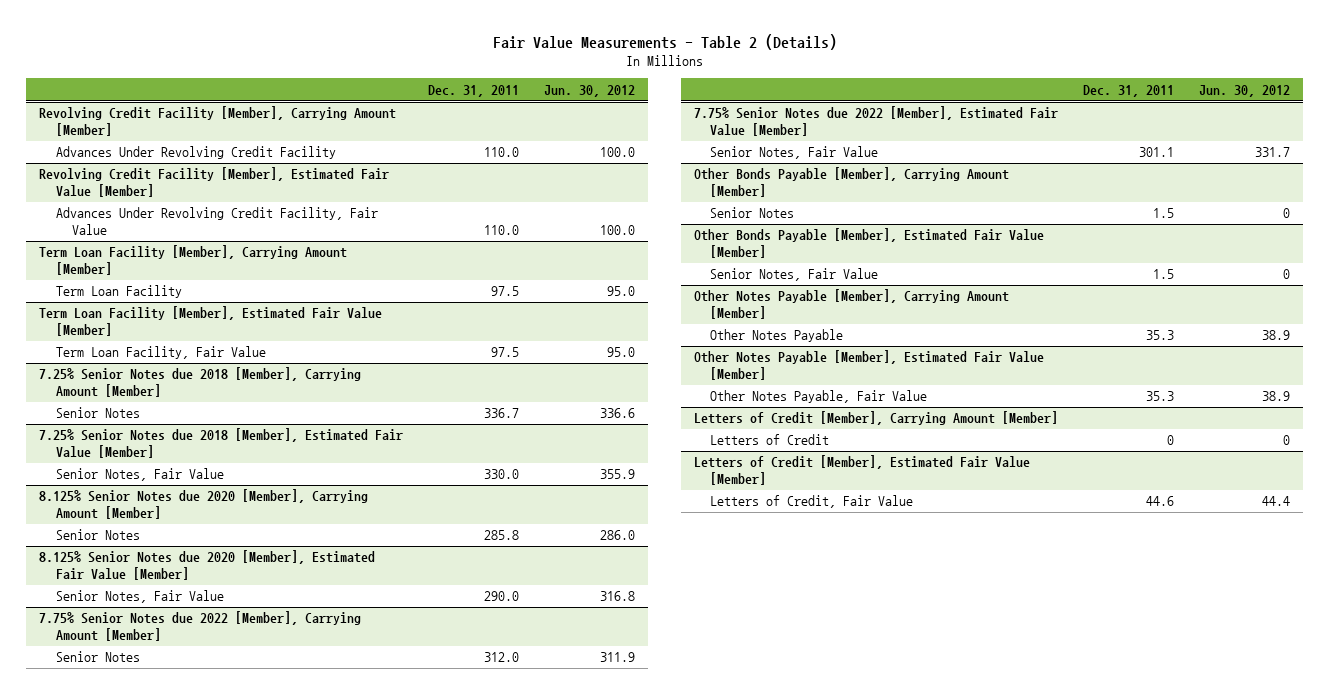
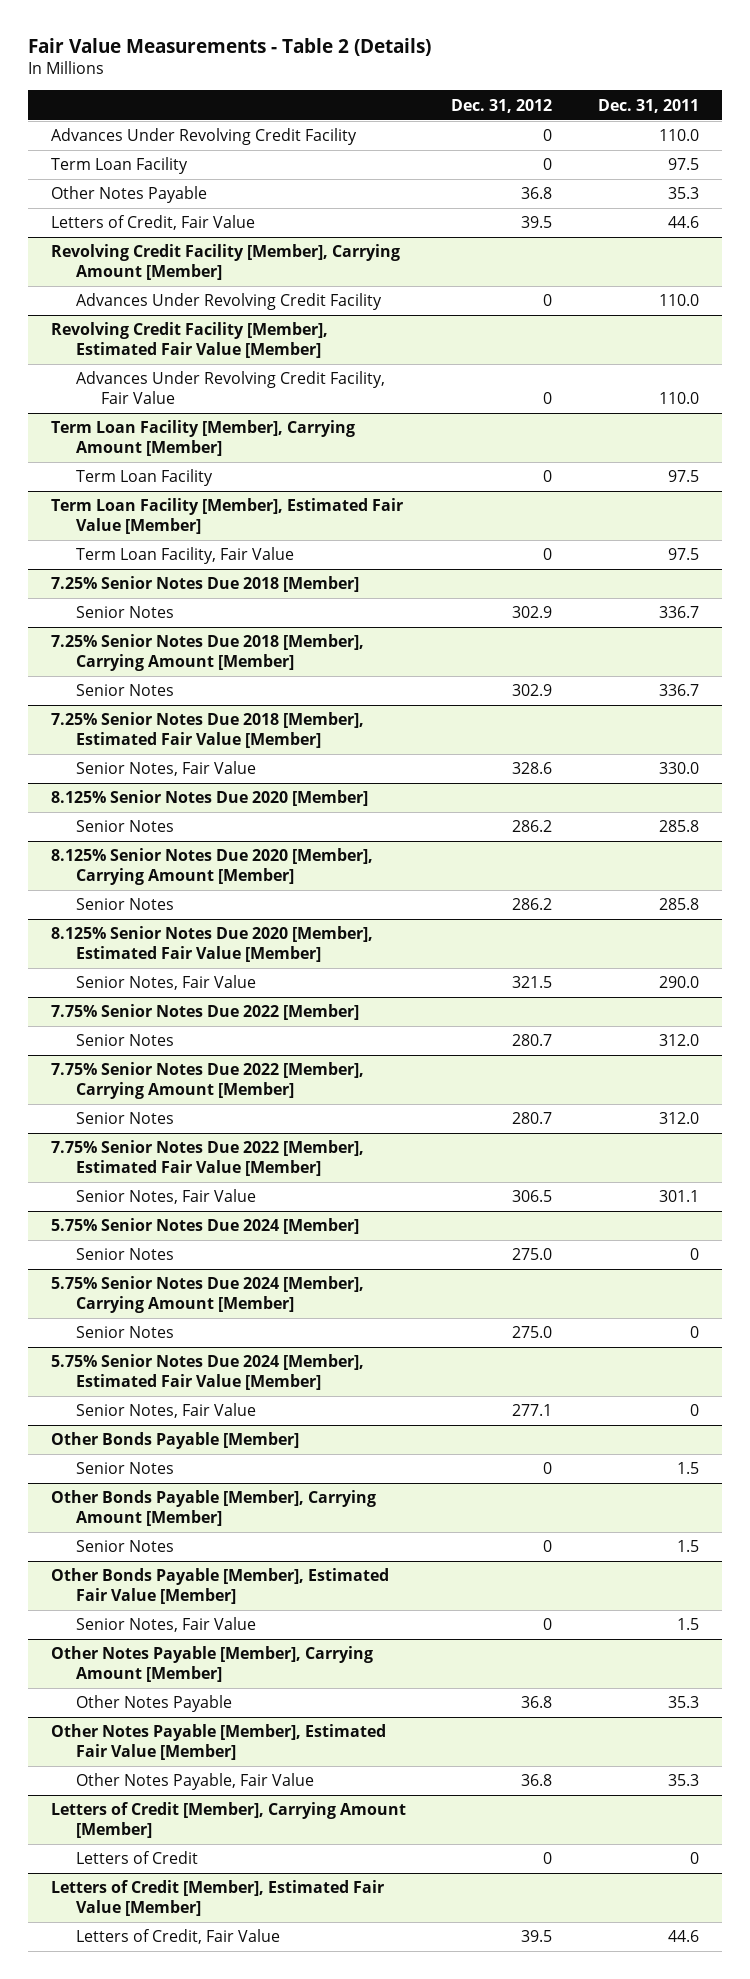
[544,84,636,97] Jun. 30, 2012 -> none
none -> [451,98,553,113] Dec. 31, 2012
none -> [50,128,357,146] Advances Under Revolving Credit Facility
none -> [50,157,188,175] Term Loan Facility
none -> [50,186,207,204] Other Notes Payable
none -> [50,215,255,231] Letters of Credit, Fair Value
[38,367,361,398] 7.25% Senior Notes due 2018 [Member], Carrying Amount [Member] -> [50,576,359,593] 7.25% Senior Notes Due 2018 [Member]
none -> [50,634,364,671] 7.25% Senior Notes Due 2018 [Member], Carrying Amount [Member]
none -> [75,684,174,697] Senior Notes
[38,428,403,459] 7.25% Senior Notes due 2018 [Member], Estimated Fair Value [Member] -> [50,712,364,748] 7.25% Senior Notes Due 2018 [Member], Estimated Fair Value [Member]
[38,489,368,520] 8.125% Senior Notes due 2020 [Member], Carrying Amount [Member] -> [50,790,368,807] 8.125% Senior Notes Due 2020 [Member]
none -> [50,848,373,885] 8.125% Senior Notes Due 2020 [Member], Carrying Amount [Member]
none -> [75,898,174,911] Senior Notes
[38,550,375,581] 8.125% Senior Notes due 2020 [Member], Estimated Fair Value [Member] -> [50,926,373,962] 8.125% Senior Notes Due 2020 [Member], Estimated Fair Value [Member]
[38,611,361,642] 7.75% Senior Notes due 2022 [Member], Carrying Amount [Member] -> [50,1004,359,1021] 7.75% Senior Notes Due 2022 [Member]
none -> [50,1062,364,1099] 7.75% Senior Notes Due 2022 [Member], Carrying Amount [Member]
none -> [75,1112,174,1125] Senior Notes
[693,106,1058,137] 7.75% Senior Notes due 2022 [Member], Estimated Fair Value [Member] -> [50,1140,364,1176] 7.75% Senior Notes Due 2022 [Member], Estimated Fair Value [Member]
none -> [50,1218,359,1235] 5.75% Senior Notes Due 2024 [Member]
none -> [75,1248,174,1261] Senior Notes
none -> [50,1276,364,1313] 5.75% Senior Notes Due 2024 [Member], Carrying Amount [Member]
none -> [75,1326,174,1339] Senior Notes
none -> [50,1354,364,1390] 5.75% Senior Notes Due 2024 [Member], Estimated Fair Value [Member]
none -> [75,1403,256,1419] Senior Notes, Fair Value
none -> [50,1432,299,1450] Other Bonds Payable [Member]
none -> [75,1462,174,1475] Senior Notes

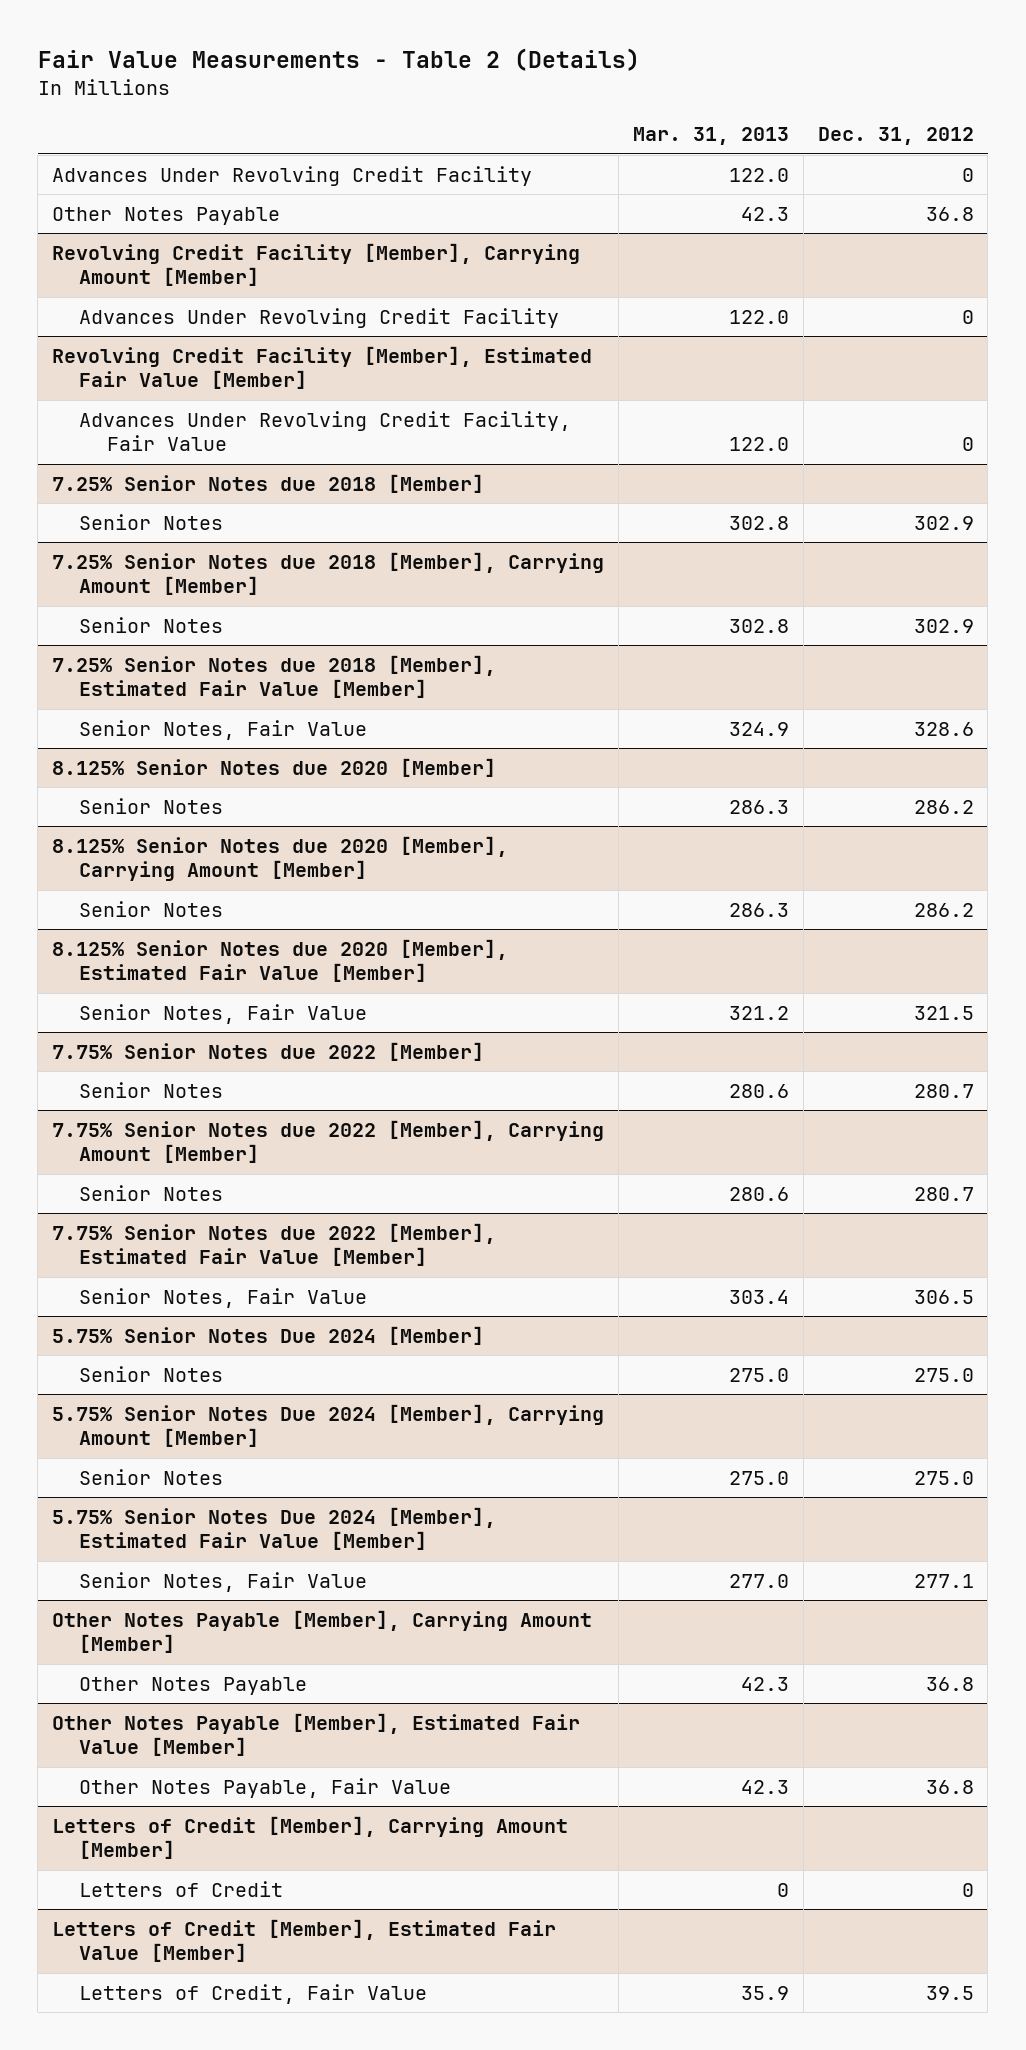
[598,98,700,113] Dec. 31, 2011 -> none
none -> [632,127,789,146] Mar. 31, 2013
[50,157,188,175] Term Loan Facility -> none
[50,215,255,231] Letters of Credit, Fair Value -> none
[50,420,355,456] Term Loan Facility [Member], Carrying Amount [Member] -> none
[75,469,213,487] Term Loan Facility -> none
[50,498,403,534] Term Loan Facility [Member], Estimated Fair Value [Member] -> none
[75,547,294,565] Term Loan Facility, Fair Value -> none
[50,576,359,593] 7.25% Senior Notes Due 2018 [Member] -> [52,473,485,493] 7.25% Senior Notes due 2018 [Member]
[50,634,364,671] 7.25% Senior Notes Due 2018 [Member], Carrying Amount [Member] -> [52,551,605,596] 7.25% Senior Notes due 2018 [Member], Carrying Amount [Member]
[50,712,364,748] 7.25% Senior Notes Due 2018 [Member], Estimated Fair Value [Member] -> [52,654,497,699] 7.25% Senior Notes due 2018 [Member], Estimated Fair Value [Member]
[50,790,368,807] 8.125% Senior Notes Due 2020 [Member] -> [52,757,497,777] 8.125% Senior Notes due 2020 [Member]
[50,848,373,885] 8.125% Senior Notes Due 2020 [Member], Carrying Amount [Member] -> [52,835,509,882] 8.125% Senior Notes due 2020 [Member], Carrying Amount [Member]
[50,926,373,962] 8.125% Senior Notes Due 2020 [Member], Estimated Fair Value [Member] -> [52,938,509,983] 8.125% Senior Notes due 2020 [Member], Estimated Fair Value [Member]
[50,1004,359,1021] 7.75% Senior Notes Due 2022 [Member] -> [52,1041,485,1061] 7.75% Senior Notes due 2022 [Member]
[50,1062,364,1099] 7.75% Senior Notes Due 2022 [Member], Carrying Amount [Member] -> [52,1119,605,1164] 7.75% Senior Notes due 2022 [Member], Carrying Amount [Member]
[50,1140,364,1176] 7.75% Senior Notes Due 2022 [Member], Estimated Fair Value [Member] -> [52,1222,497,1267] 7.75% Senior Notes due 2022 [Member], Estimated Fair Value [Member]
[50,1432,299,1450] Other Bonds Payable [Member] -> none
[75,1462,174,1475] Senior Notes -> none
[50,1490,376,1526] Other Bonds Payable [Member], Carrying Amount [Member] -> none
[75,1540,174,1553] Senior Notes -> none
[50,1568,389,1604] Other Bonds Payable [Member], Estimated Fair Value [Member] -> none
[75,1617,256,1633] Senior Notes, Fair Value -> none

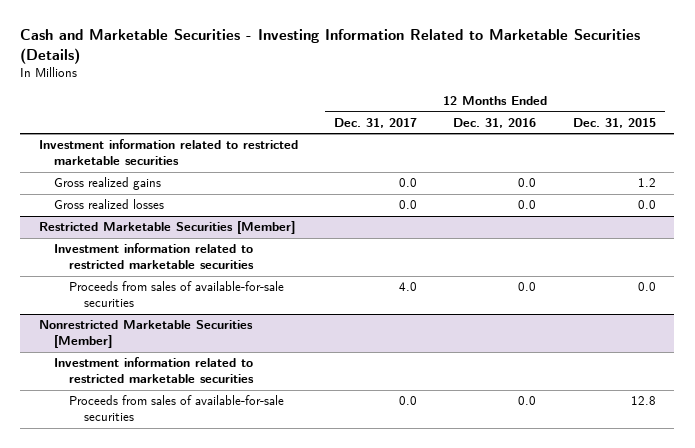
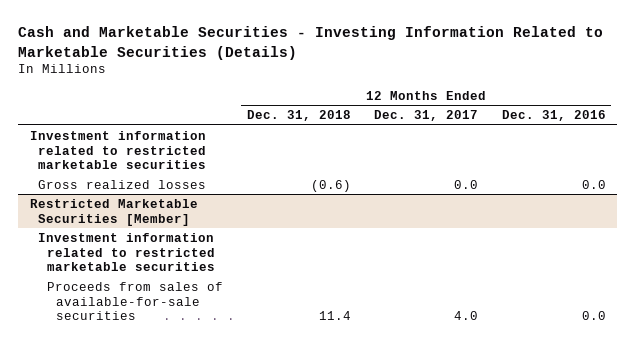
[572,118,656,129] Dec. 31, 2015 -> none
none -> [246,110,351,122] Dec. 31, 2018
[53,177,161,191] Gross realized gains -> none
[38,320,253,349] Nonrestricted Marketable Securities [Member] -> none
[53,357,254,384] Investment information related to restricted marketable securities -> none
[68,395,284,422] Proceeds from sales of available-for-sale securities -> none

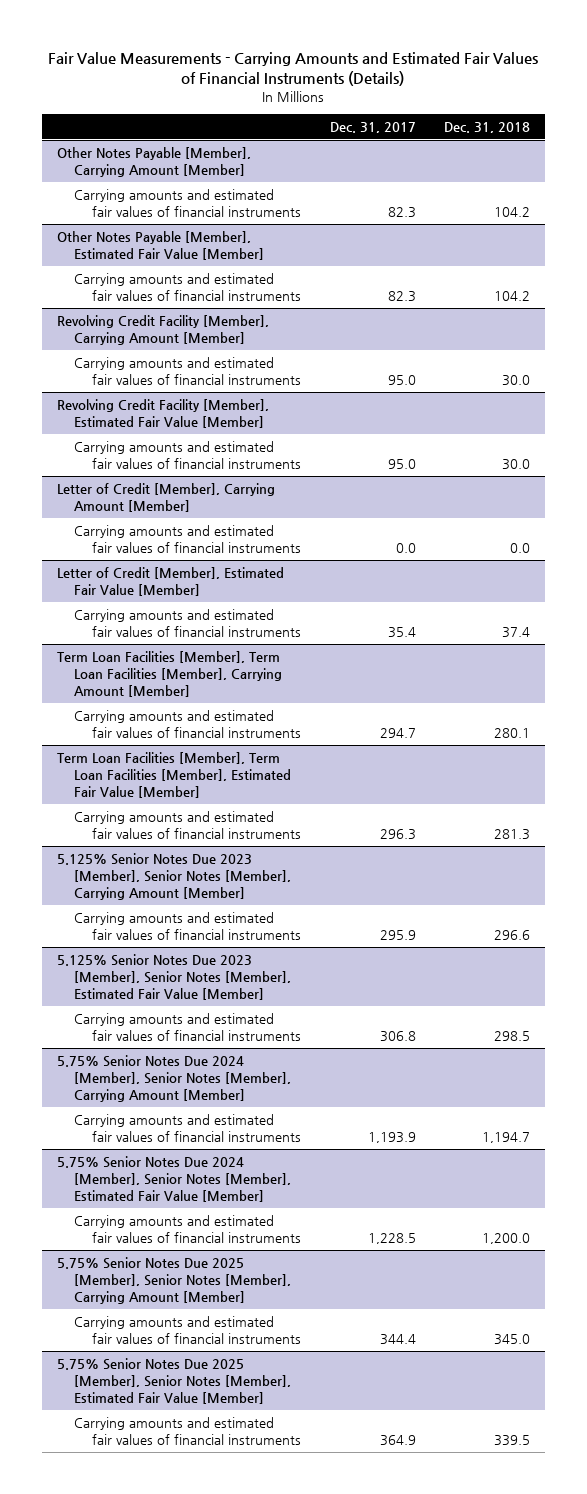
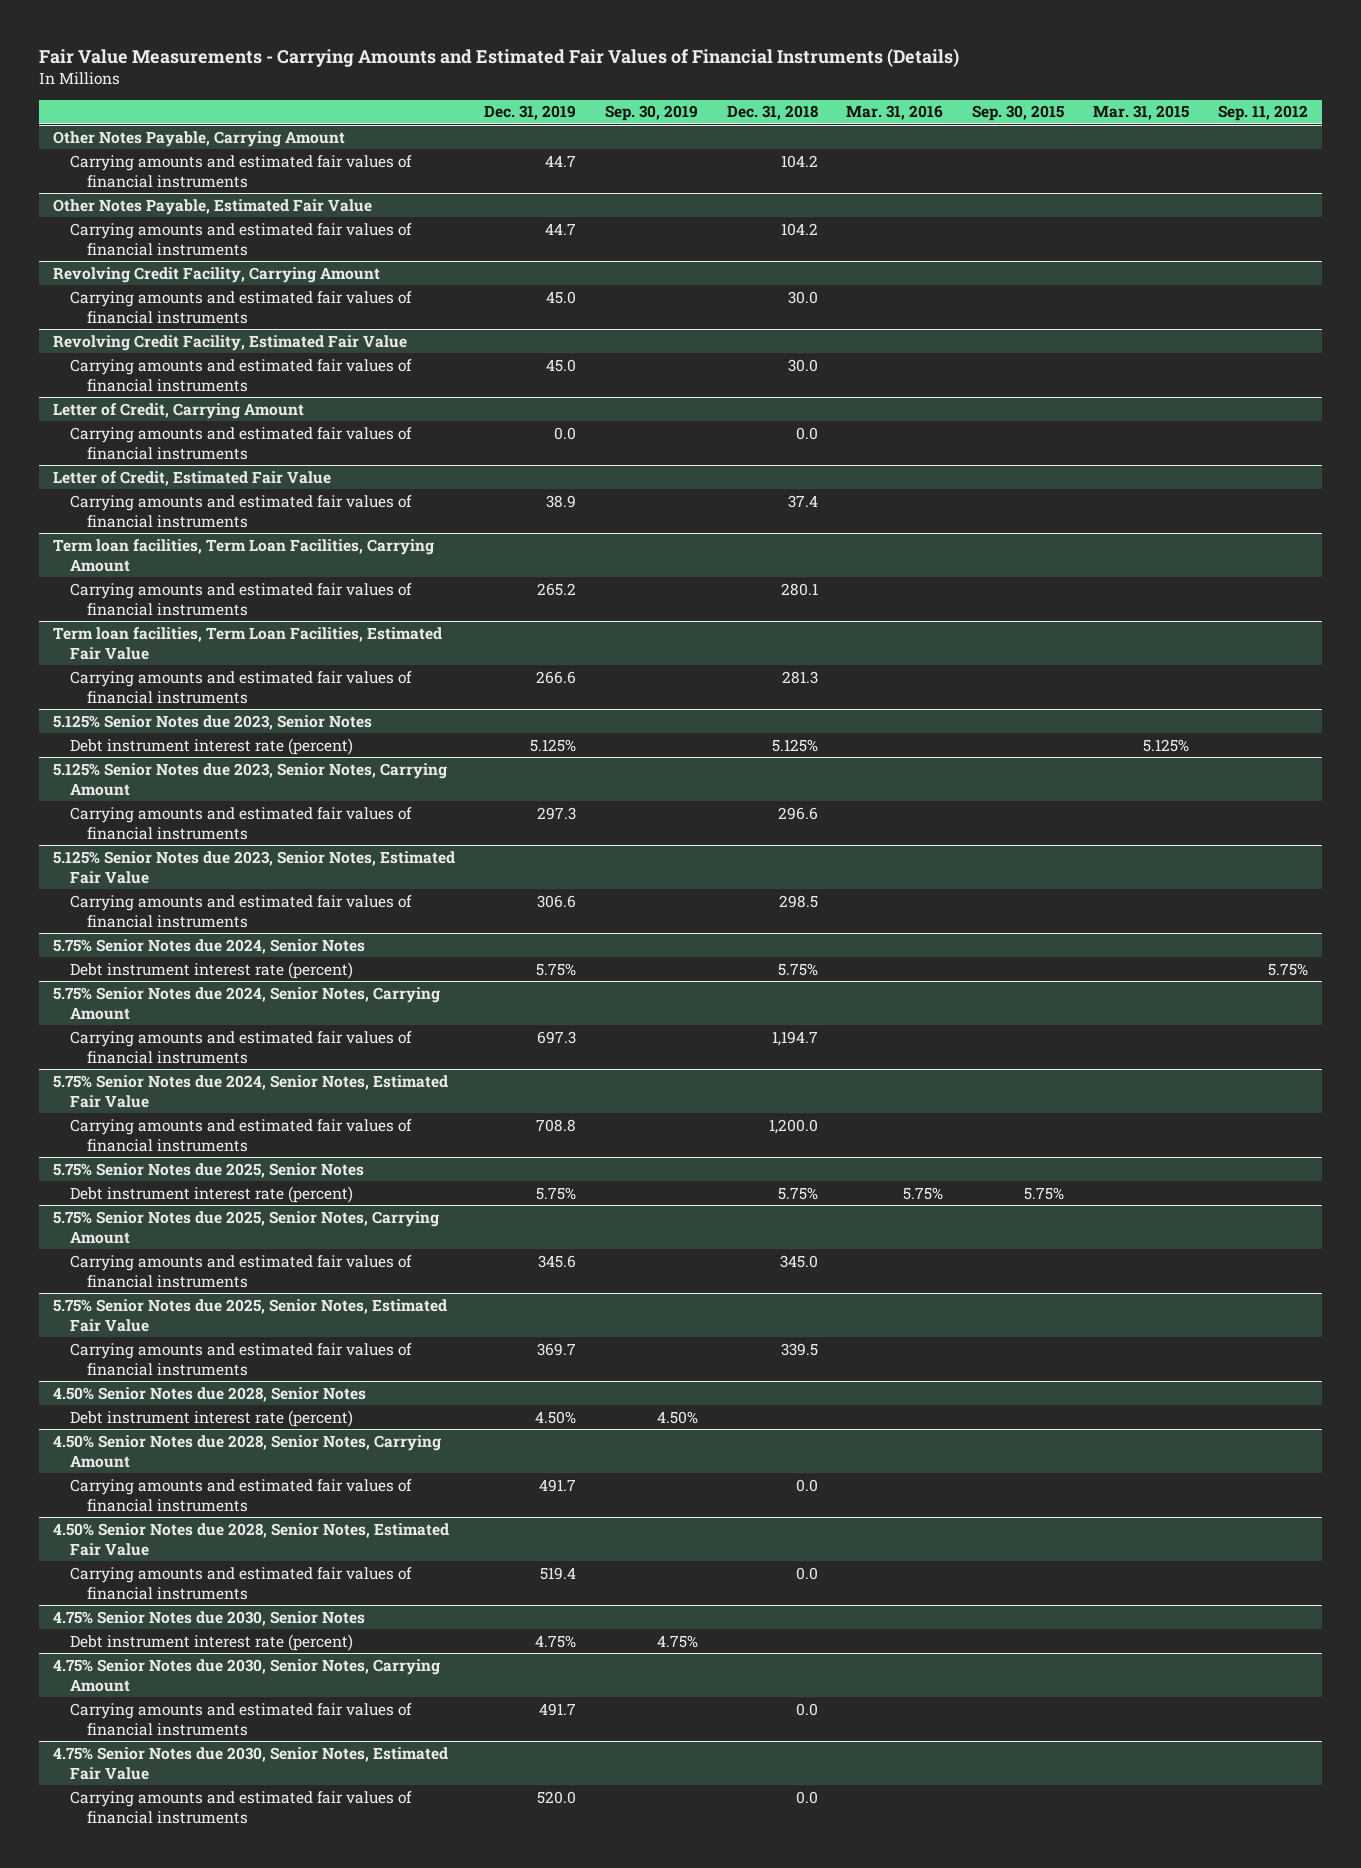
[329,121,416,133] Dec. 31, 2017 -> none
none -> [483,105,576,121] Dec. 31, 2019
none -> [604,105,698,122] Sep. 30, 2019
none -> [846,105,944,121] Mar. 31, 2016
none -> [972,105,1065,122] Sep. 30, 2015
none -> [1092,105,1189,121] Mar. 31, 2015
none -> [1217,105,1308,122] Sep. 11, 2012
[56,147,251,177] Other Notes Payable [Member], Carrying Amount [Member] -> [53,130,346,147] Other Notes Payable, Carrying Amount
[56,231,265,260] Other Notes Payable [Member], Estimated Fair Value [Member] -> [53,198,373,215] Other Notes Payable, Estimated Fair Value
[56,315,269,345] Revolving Credit Facility [Member], Carrying Amount [Member] -> [53,266,381,283] Revolving Credit Facility, Carrying Amount
[56,399,269,428] Revolving Credit Facility [Member], Estimated Fair Value [Member] -> [53,334,408,351] Revolving Credit Facility, Estimated Fair Value
[56,483,275,512] Letter of Credit [Member], Carrying Amount [Member] -> [53,402,305,419] Letter of Credit, Carrying Amount
[56,567,284,596] Letter of Credit [Member], Estimated Fair Value [Member] -> [53,470,332,486] Letter of Credit, Estimated Fair Value
[56,651,283,697] Term Loan Facilities [Member], Term Loan Facilities [Member], Carrying Amount [Member] -> [53,538,435,572] Term loan facilities, Term Loan Facilities, Carrying Amount
[56,752,292,798] Term Loan Facilities [Member], Term Loan Facilities [Member], Estimated Fair Value [Member] -> [53,626,443,660] Term loan facilities, Term Loan Facilities, Estimated Fair Value
none -> [53,714,373,730] 5.125% Senior Notes due 2023, Senior Notes
none -> [69,737,353,755] Debt instrument interest rate (percent)
[56,853,292,900] 5.125% Senior Notes Due 2023 [Member], Senior Notes [Member], Carrying Amount [Member] -> [53,762,448,796] 5.125% Senior Notes due 2023, Senior Notes, Carrying Amount
[56,954,292,1000] 5.125% Senior Notes Due 2023 [Member], Senior Notes [Member], Estimated Fair Value [Member] -> [53,850,456,884] 5.125% Senior Notes due 2023, Senior Notes, Estimated Fair Value
none -> [53,938,366,954] 5.75% Senior Notes due 2024, Senior Notes
none -> [69,961,353,979] Debt instrument interest rate (percent)
[56,1055,292,1102] 5.75% Senior Notes Due 2024 [Member], Senior Notes [Member], Carrying Amount [Member] -> [53,986,441,1020] 5.75% Senior Notes due 2024, Senior Notes, Carrying Amount
[56,1156,292,1202] 5.75% Senior Notes Due 2024 [Member], Senior Notes [Member], Estimated Fair Value [Member] -> [53,1074,449,1108] 5.75% Senior Notes due 2024, Senior Notes, Estimated Fair Value
none -> [53,1162,365,1178] 5.75% Senior Notes due 2025, Senior Notes
none -> [69,1185,353,1203] Debt instrument interest rate (percent)
[56,1257,292,1304] 5.75% Senior Notes Due 2025 [Member], Senior Notes [Member], Carrying Amount [Member] -> [53,1210,440,1244] 5.75% Senior Notes due 2025, Senior Notes, Carrying Amount
[56,1358,292,1404] 5.75% Senior Notes Due 2025 [Member], Senior Notes [Member], Estimated Fair Value [Member] -> [53,1298,448,1332] 5.75% Senior Notes due 2025, Senior Notes, Estimated Fair Value
none -> [53,1386,367,1402] 4.50% Senior Notes due 2028, Senior Notes
none -> [69,1409,353,1427] Debt instrument interest rate (percent)
none -> [53,1434,442,1468] 4.50% Senior Notes due 2028, Senior Notes, Carrying Amount
none -> [69,1478,412,1512] Carrying amounts and estimated fair values of financial instruments
none -> [53,1522,450,1556] 4.50% Senior Notes due 2028, Senior Notes, Estimated Fair Value
none -> [69,1566,412,1600] Carrying amounts and estimated fair values of financial instruments
none -> [53,1610,366,1626] 4.75% Senior Notes due 2030, Senior Notes
none -> [69,1633,353,1651] Debt instrument interest rate (percent)
none -> [53,1658,441,1692] 4.75% Senior Notes due 2030, Senior Notes, Carrying Amount
none -> [69,1702,412,1736] Carrying amounts and estimated fair values of financial instruments
none -> [53,1746,449,1780] 4.75% Senior Notes due 2030, Senior Notes, Estimated Fair Value
none -> [69,1790,412,1824] Carrying amounts and estimated fair values of financial instruments

